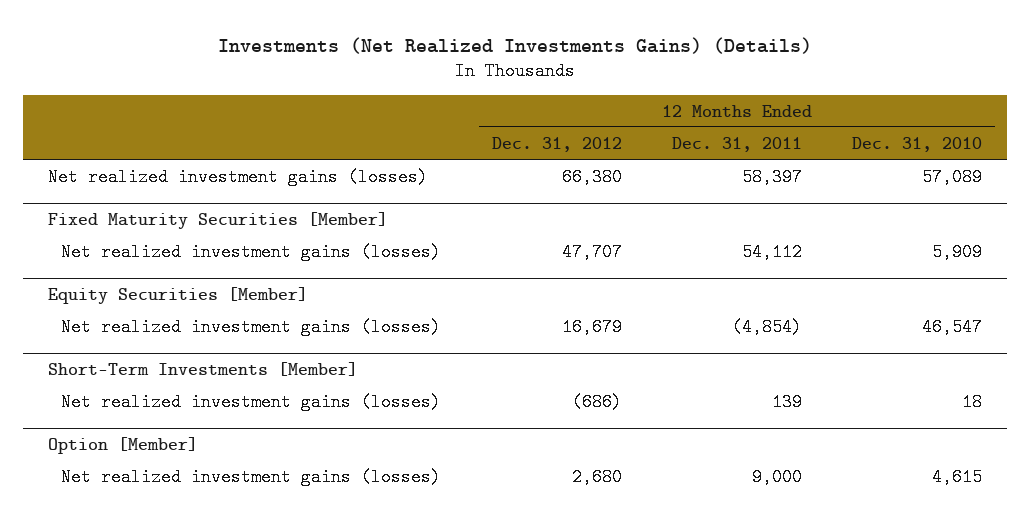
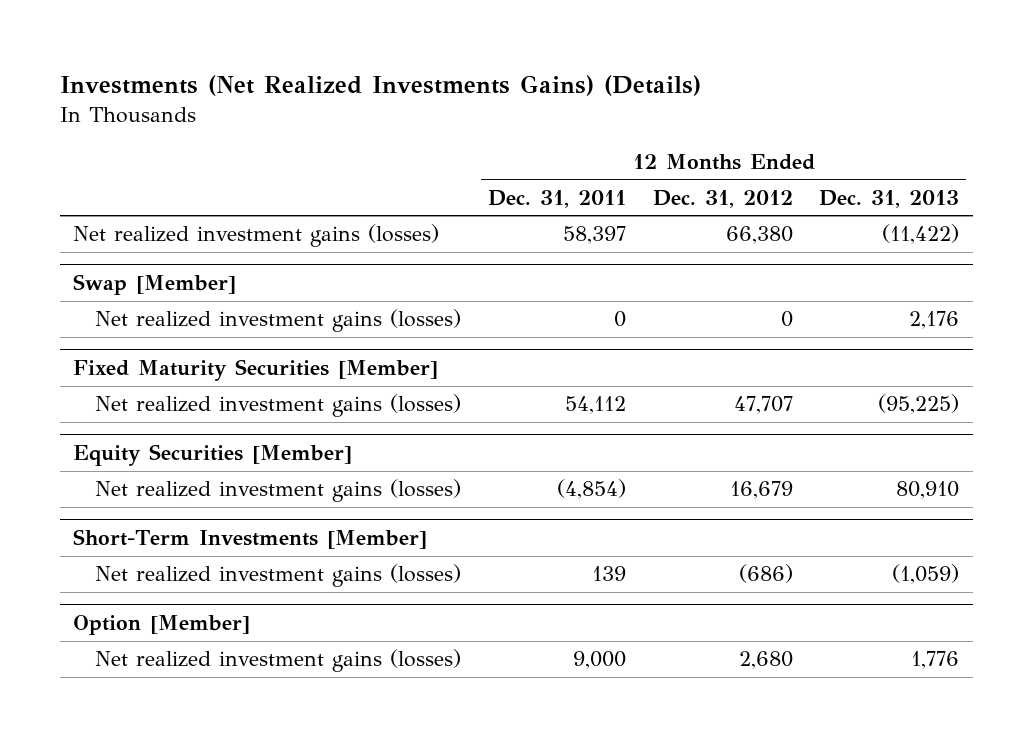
[852,136,983,152] Dec. 31, 2010 -> none
none -> [819,189,960,208] Dec. 31, 2013
none -> [73,274,237,296] Swap [Member]
none -> [95,309,462,333] Net realized investment gains (losses)

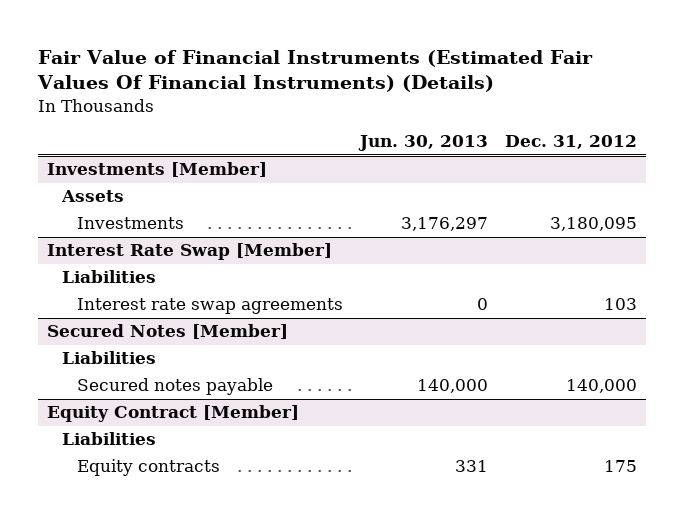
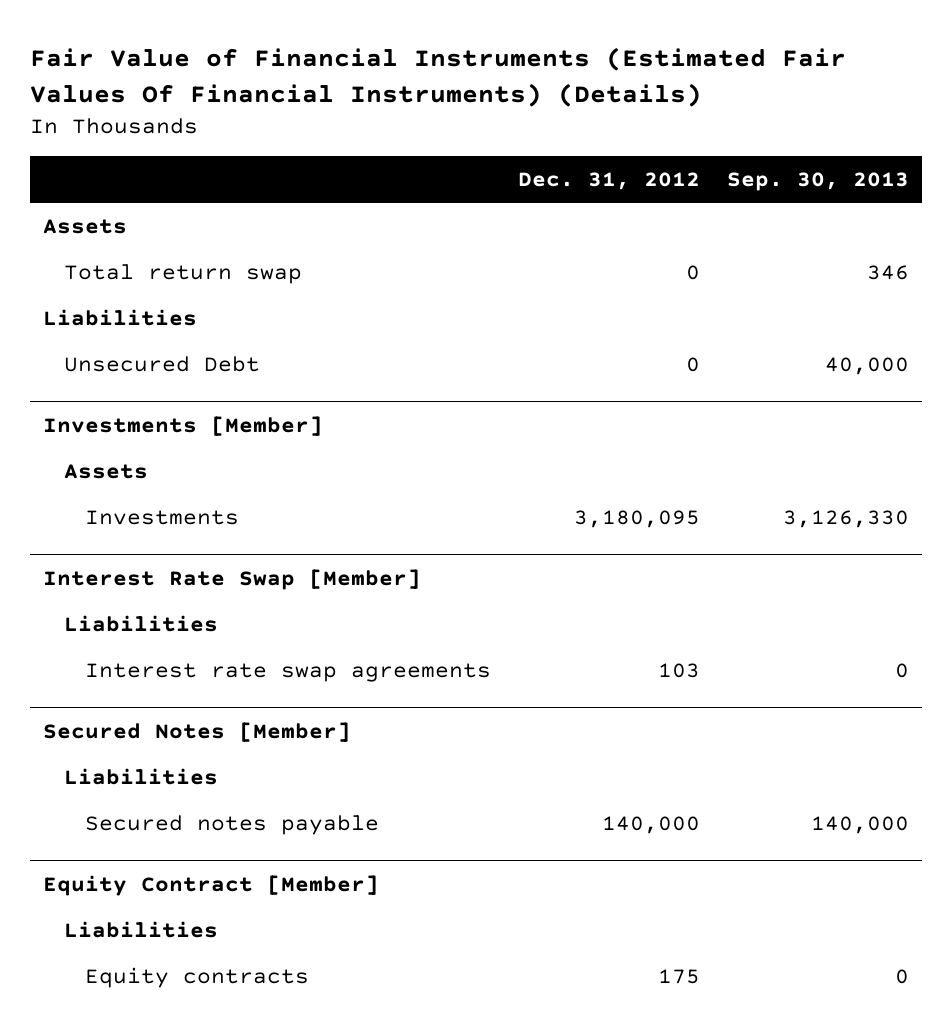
[358,135,489,152] Jun. 30, 2013 -> none
none -> [726,171,909,191] Sep. 30, 2013
none -> [43,218,128,234] Assets
none -> [64,263,303,284] Total return swap
none -> [43,308,198,326] Liabilities
none -> [64,355,261,372] Unsecured Debt

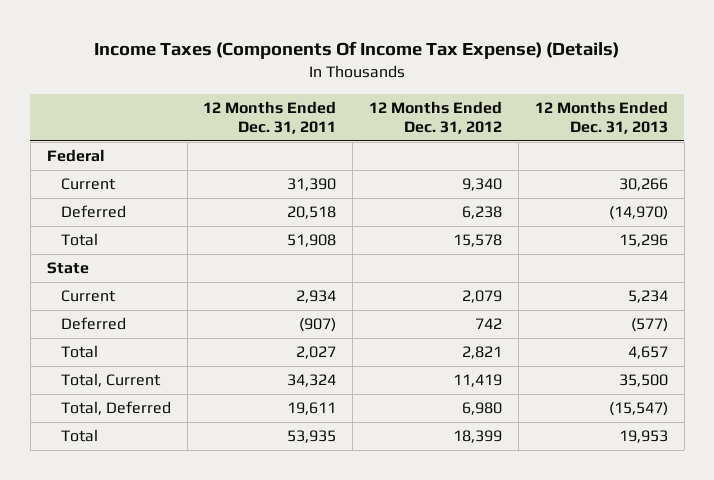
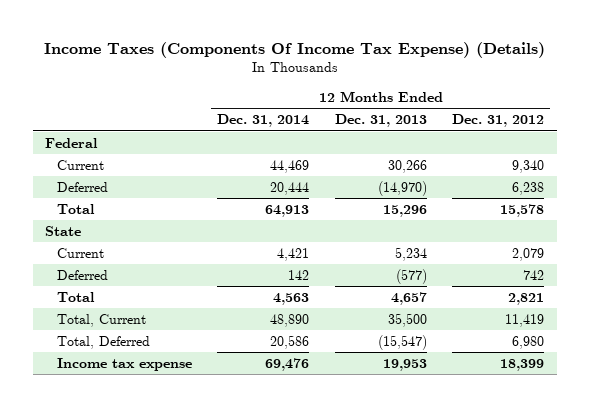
[203,100,337,135] 12 Months Ended Dec. 31, 2011 -> none
none -> [217,114,310,128] Dec. 31, 2014
[60,429,98,443] Total -> [57,357,193,371] Income tax expense

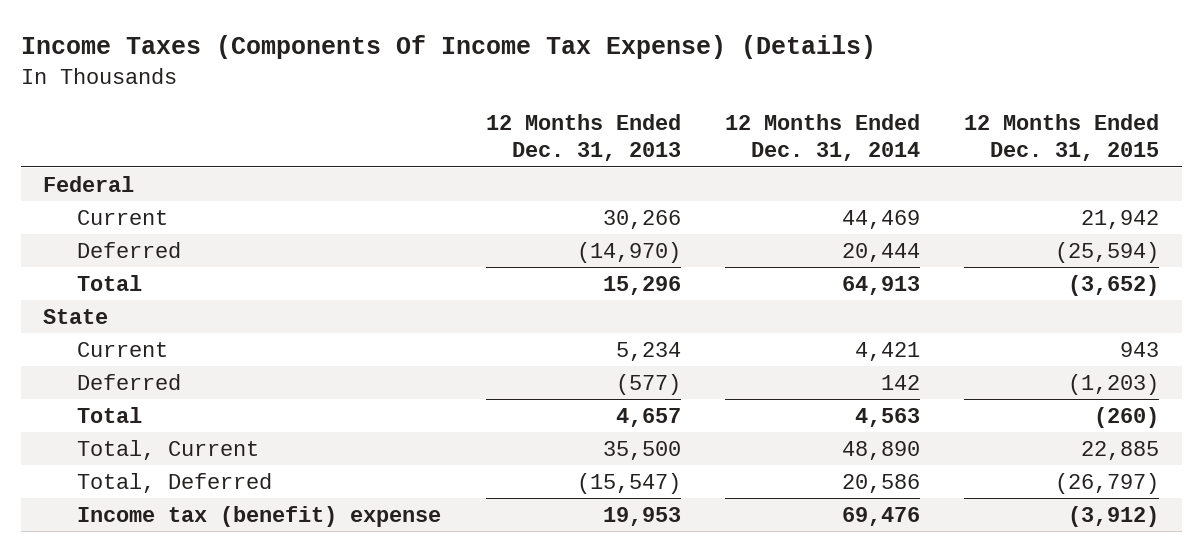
[451,114,544,128] Dec. 31, 2012 -> none
none -> [964,113,1160,162] 12 Months Ended Dec. 31, 2015
[57,357,193,371] Income tax expense -> [77,505,442,527] Income tax (benefit) expense

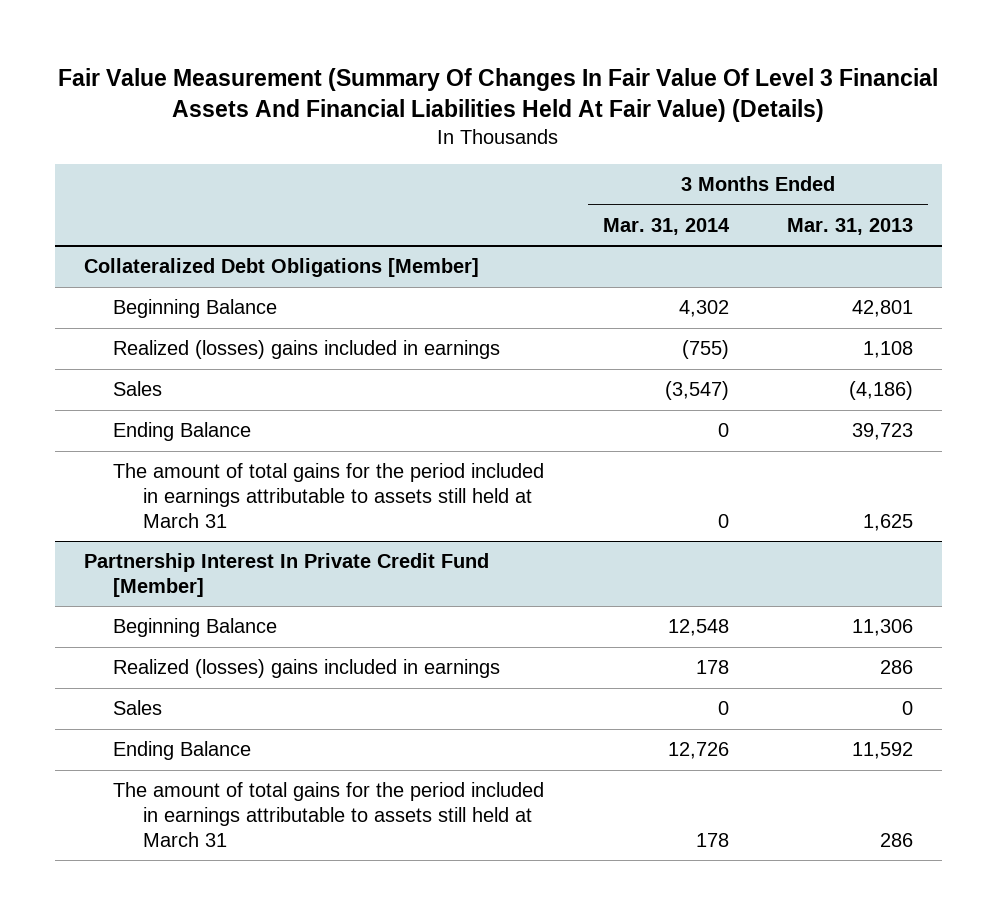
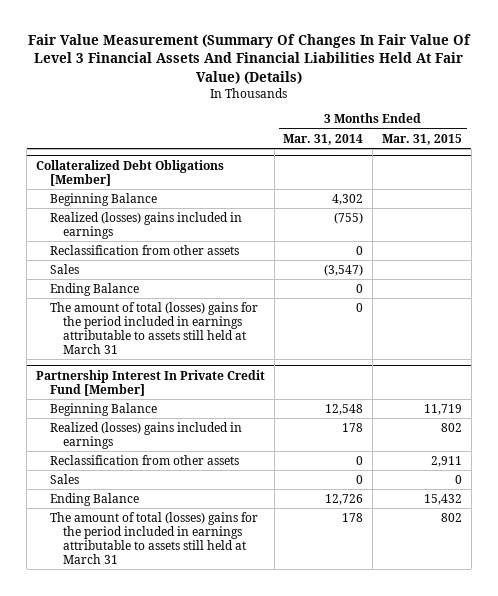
[786,217,913,235] Mar. 31, 2013 -> none
none -> [381,133,462,145] Mar. 31, 2015
none -> [49,244,239,255] Reclassification from other assets
[113,463,545,528] The amount of total gains for the period included in earnings attributable to assets still held at March 31 -> [49,301,258,354] The amount of total (losses) gains for the period included in earnings attributable to assets still held at March 31
none -> [49,454,239,465] Reclassification from other assets
[113,782,545,847] The amount of total gains for the period included in earnings attributable to assets still held at March 31 -> [49,511,258,564] The amount of total (losses) gains for the period included in earnings attributable to assets still held at March 31

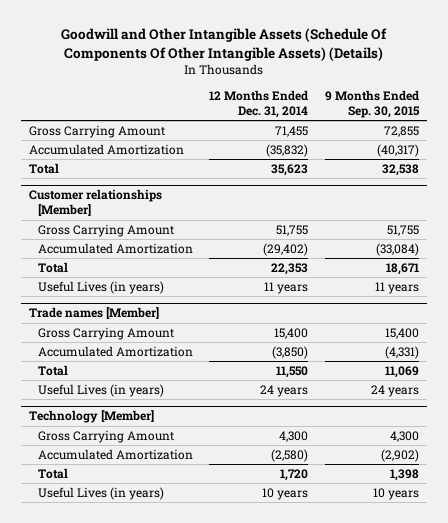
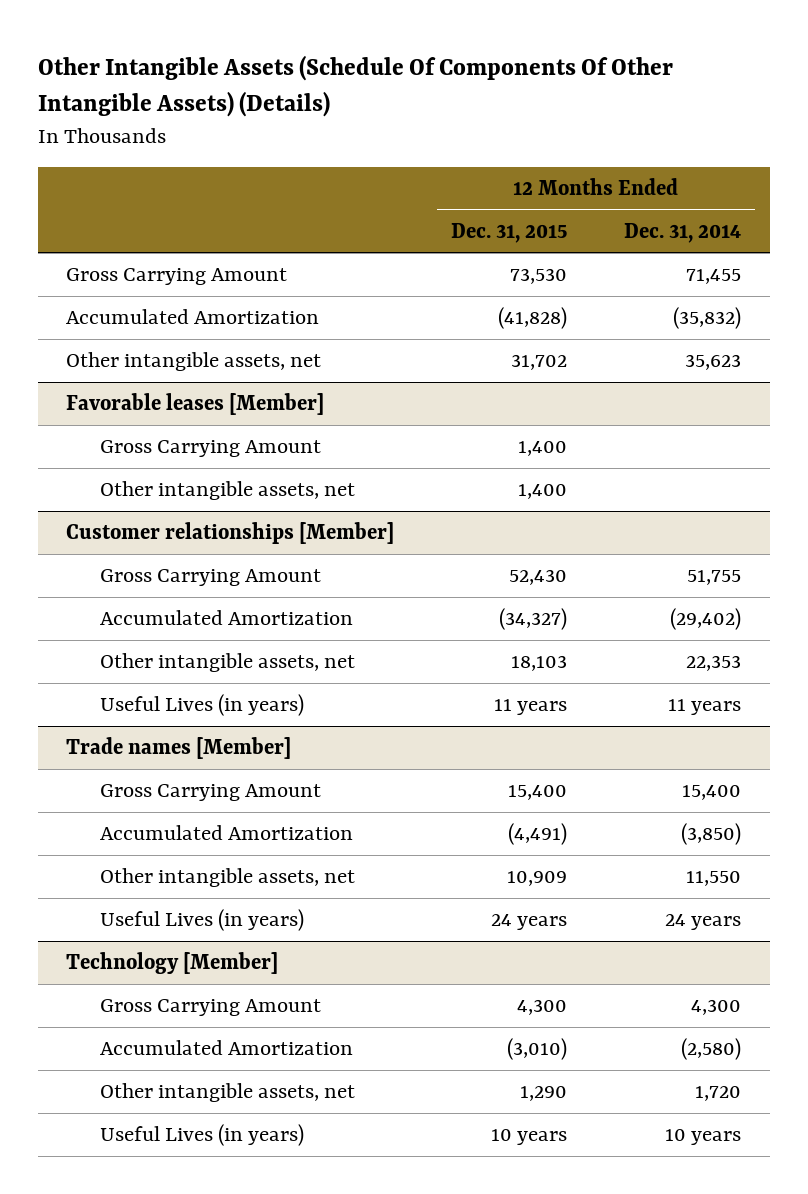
[60,28,387,62] Goodwill and Other Intangible Assets (Schedule Of Components Of Other Intangible Assets) (Details) -> [37,54,673,118] Other Intangible Assets (Schedule Of Components Of Other Intangible Assets) (Details)
[324,89,420,118] 9 Months Ended Sep. 30, 2015 -> none
none -> [451,222,568,243] Dec. 31, 2015
[29,162,60,174] Total -> [66,352,322,372] Other intangible assets, net
none -> [66,393,325,416] Favorable leases [Member]
none -> [99,440,321,458] Gross Carrying Amount
none -> [99,481,355,501] Other intangible assets, net
[38,261,69,273] Total -> [99,653,355,673] Other intangible assets, net
[38,364,69,376] Total -> [99,868,355,888] Other intangible assets, net
[38,467,69,479] Total -> [99,1083,355,1103] Other intangible assets, net

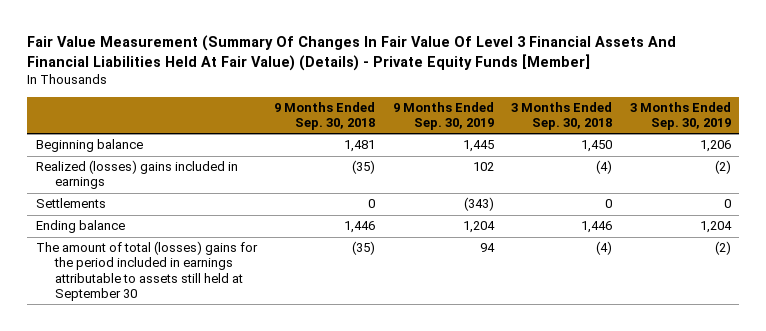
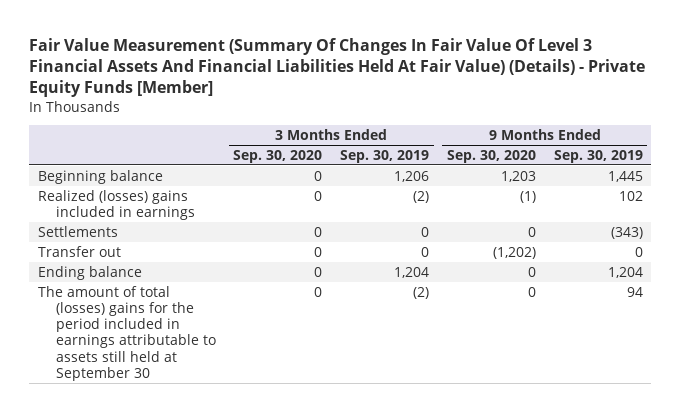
[274,101,376,130] 9 Months Ended Sep. 30, 2018 -> none
[511,101,613,130] 3 Months Ended Sep. 30, 2018 -> none
none -> [233,149,323,163] Sep. 30, 2020
none -> [446,149,536,163] Sep. 30, 2020
none -> [38,245,122,257] Transfer out

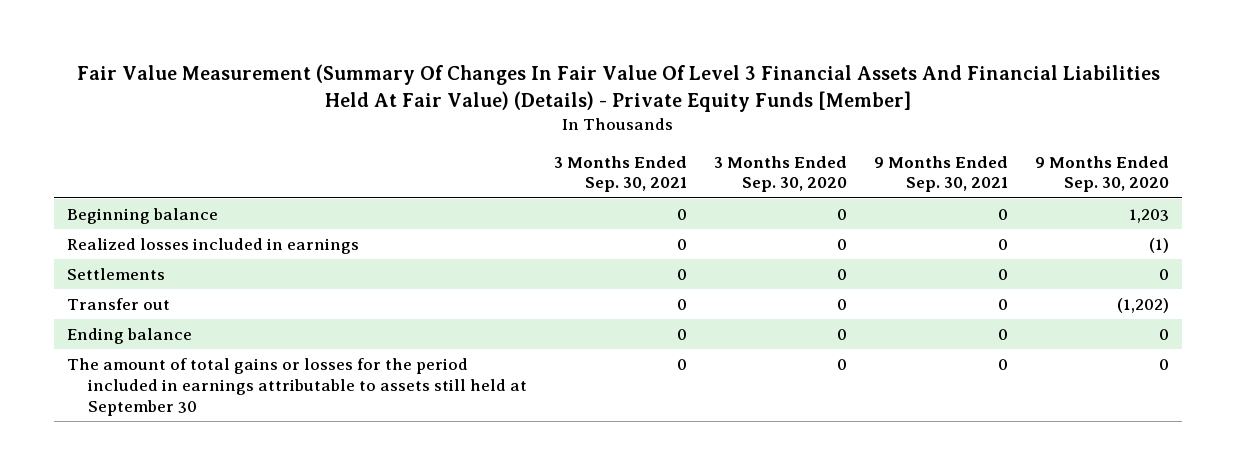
[340,149,430,163] Sep. 30, 2019 -> none
[553,149,643,163] Sep. 30, 2019 -> none
none -> [553,155,687,193] 3 Months Ended Sep. 30, 2021
none -> [873,155,1008,193] 9 Months Ended Sep. 30, 2021
[38,189,195,220] Realized (losses) gains included in earnings -> [67,238,360,255] Realized losses included in earnings
[38,285,216,381] The amount of total (losses) gains for the period included in earnings attributable to assets still held at September 30 -> [67,358,528,416] The amount of total gains or losses for the period included in earnings attributable to assets still held at September 30

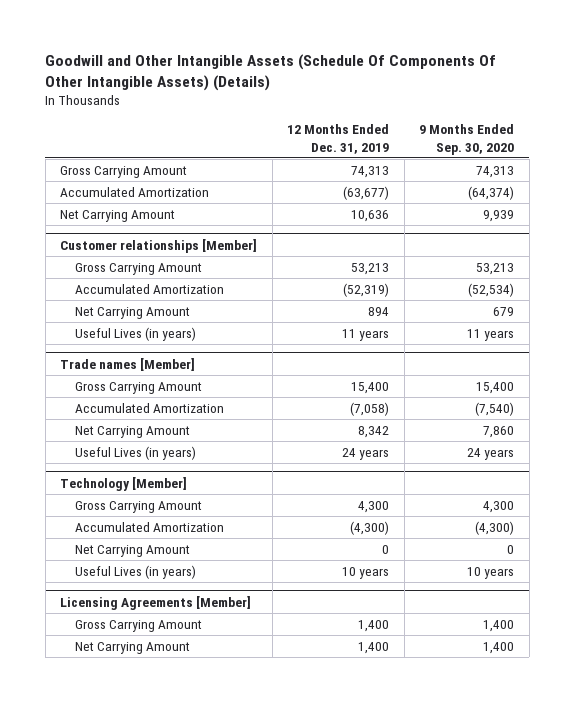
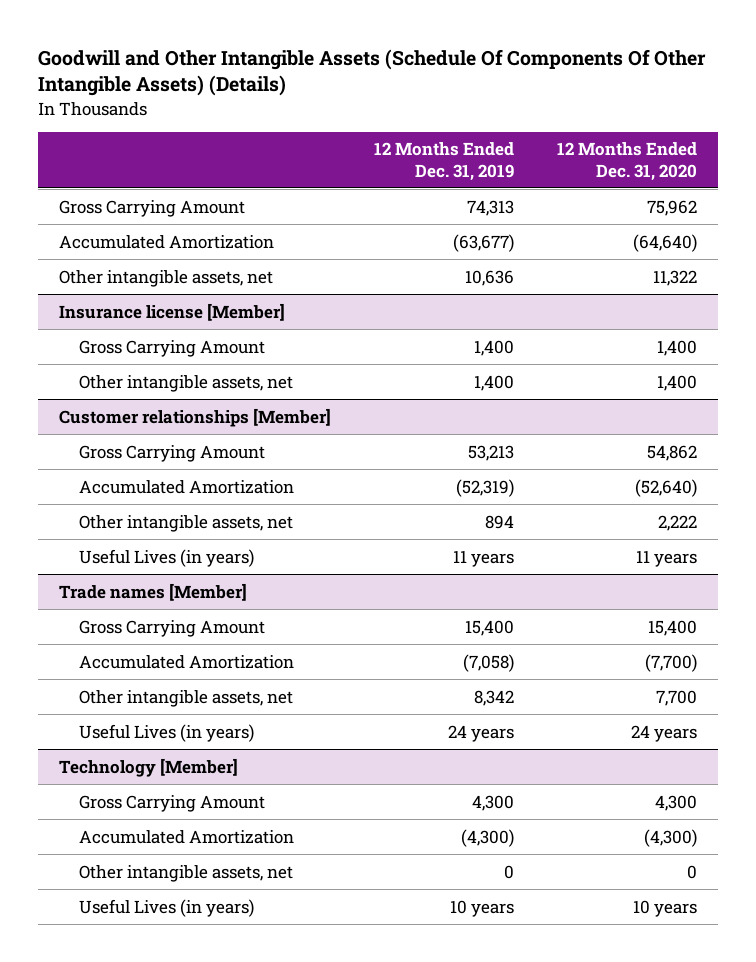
[419,124,515,155] 9 Months Ended Sep. 30, 2020 -> none
none -> [556,142,697,181] 12 Months Ended Dec. 31, 2020
[60,209,176,222] Net Carrying Amount -> [59,269,274,287] Other intangible assets, net
none -> [59,302,286,321] Insurance license [Member]
none -> [79,339,266,357] Gross Carrying Amount
none -> [79,374,294,392] Other intangible assets, net
[74,306,190,319] Net Carrying Amount -> [79,514,294,532] Other intangible assets, net
[74,425,190,438] Net Carrying Amount -> [79,689,294,707] Other intangible assets, net
[74,544,190,557] Net Carrying Amount -> [79,864,294,882] Other intangible assets, net
[60,595,252,610] Licensing Agreements [Member] -> none
[74,619,202,632] Gross Carrying Amount -> none
[74,641,190,654] Net Carrying Amount -> none

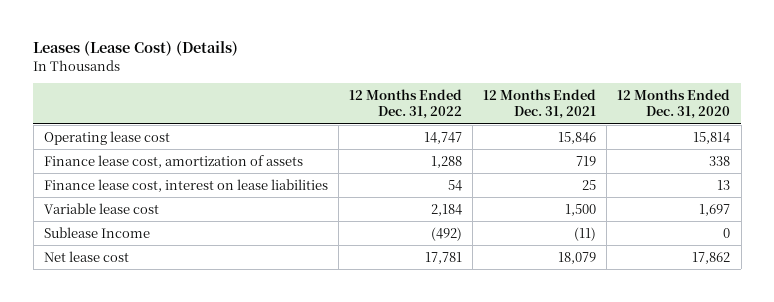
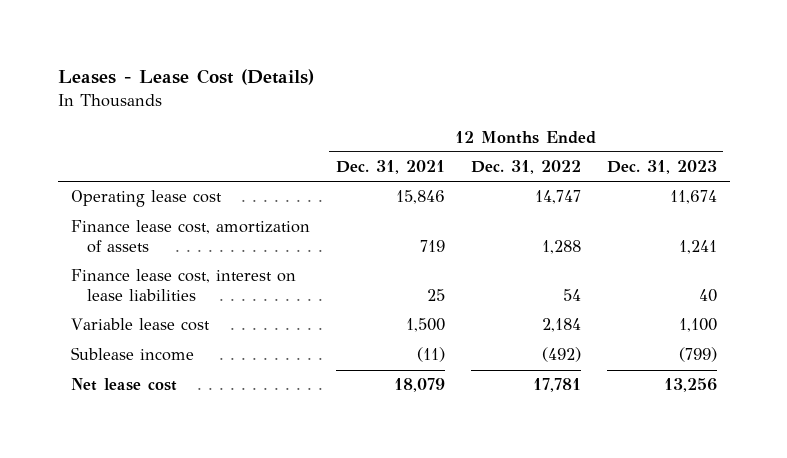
[33,41,239,57] Leases (Lease Cost) (Details) -> [57,69,314,86] Leases - Lease Cost (Details)
[617,89,731,120] 12 Months Ended Dec. 31, 2020 -> none
none -> [606,160,717,175] Dec. 31, 2023
[43,226,150,238] Sublease Income -> [70,347,194,362] Sublease income

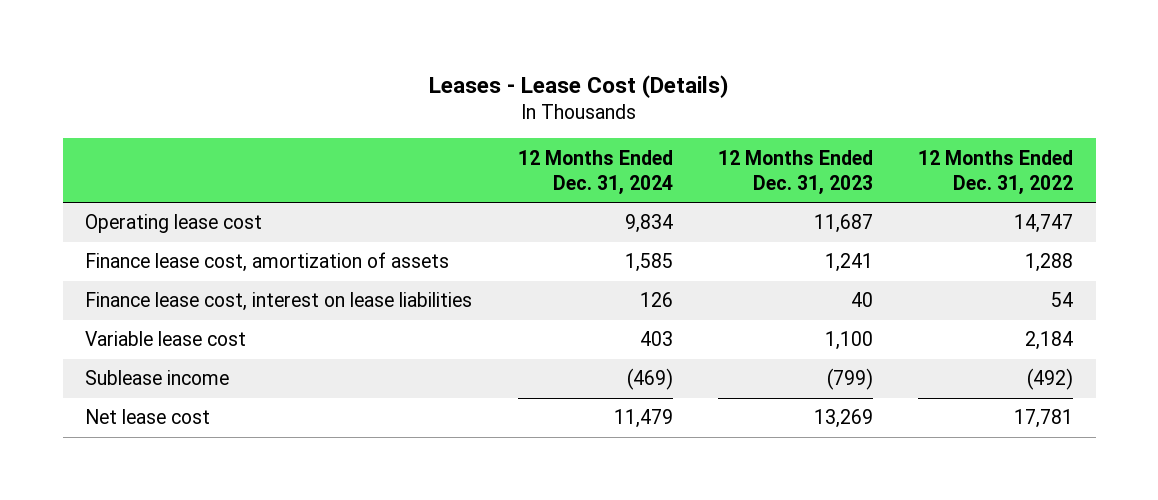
[335,160,445,175] Dec. 31, 2021 -> none
none -> [517,149,673,195] 12 Months Ended Dec. 31, 2024
[669,190,717,205] 11,674 -> [813,214,873,234] 11,687
[663,378,717,393] 13,256 -> [813,409,873,429] 13,269

